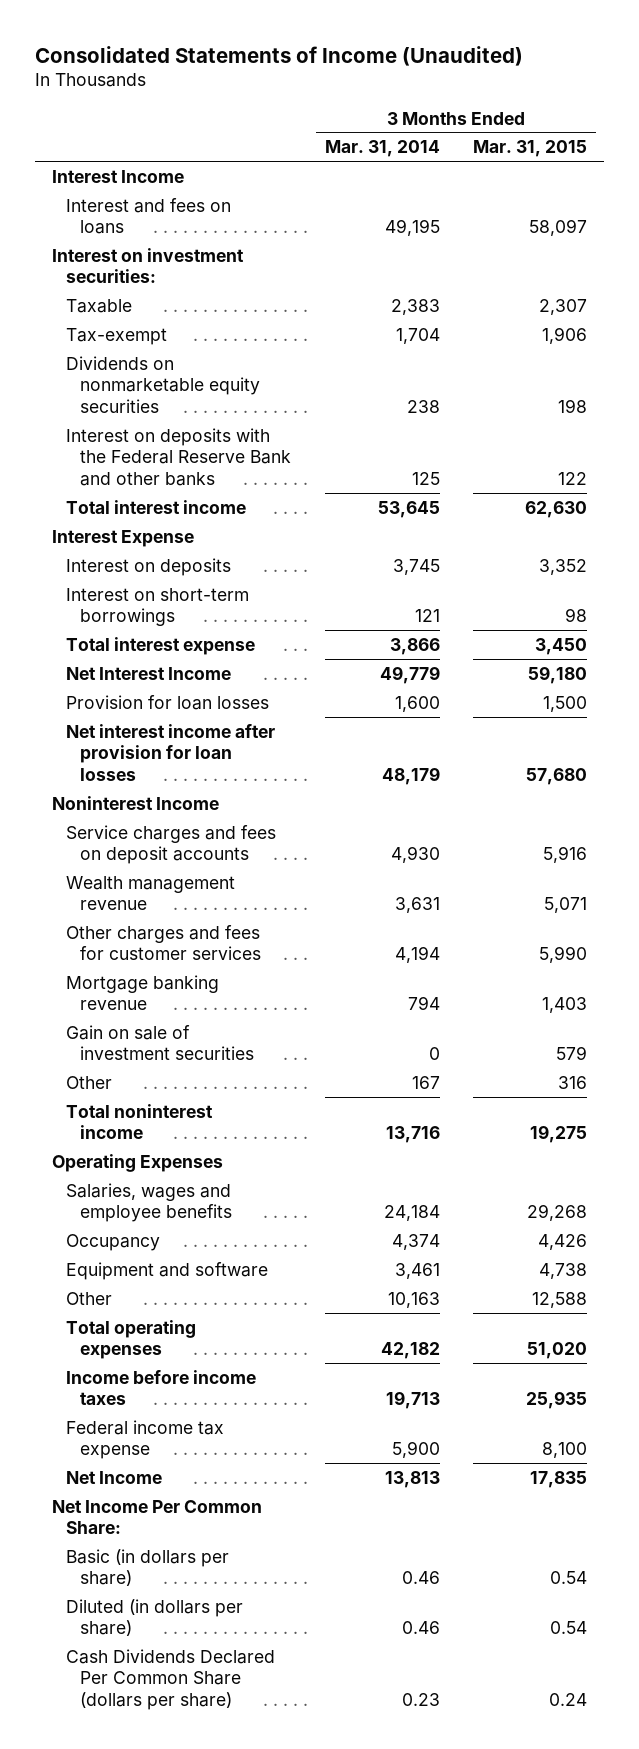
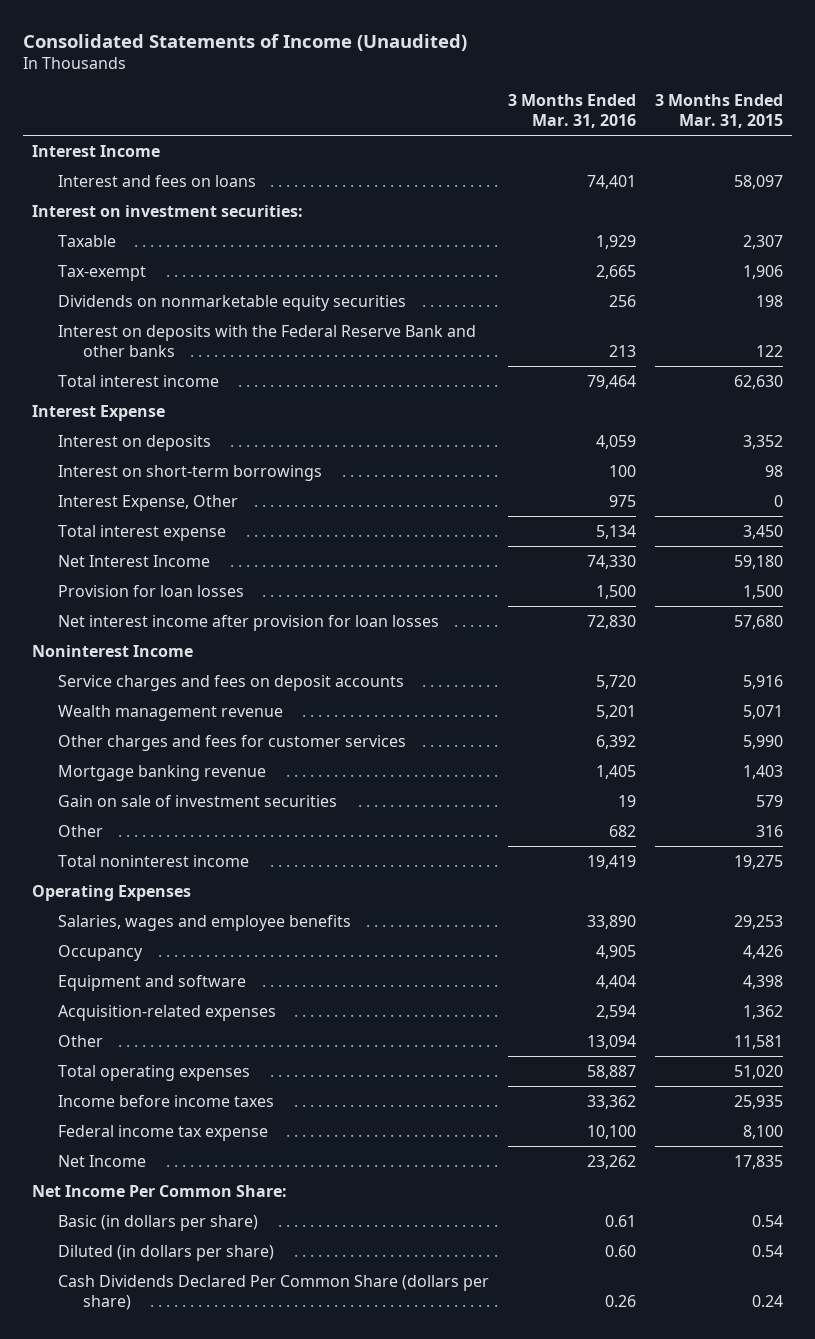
[324,140,440,158] Mar. 31, 2014 -> none
none -> [507,93,636,129] 3 Months Ended Mar. 31, 2016
none -> [57,494,238,511] Interest Expense, Other
[527,1204,588,1222] 29,268 -> [733,914,783,929] 29,253
[539,1262,588,1279] 4,738 -> [742,974,783,989] 4,398
none -> [57,1004,276,1021] Acquisition-related expenses
[532,1291,588,1308] 12,588 -> [733,1034,783,1049] 11,581

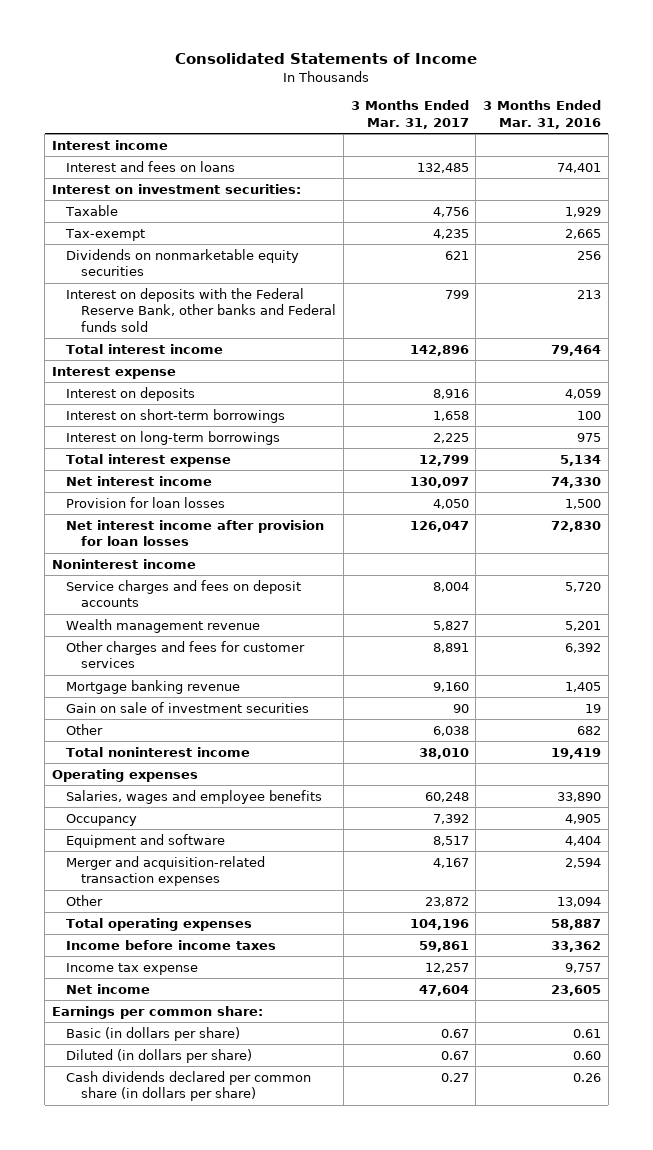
[22,33,467,51] Consolidated Statements of Income (Unaudited) -> [175,53,478,65] Consolidated Statements of Income
[654,93,783,129] 3 Months Ended Mar. 31, 2015 -> none
none -> [350,100,469,130] 3 Months Ended Mar. 31, 2017
[32,144,161,157] Interest Income -> [51,139,168,150] Interest income
[57,324,476,357] Interest on deposits with the Federal Reserve Bank and other banks -> [66,287,337,333] Interest on deposits with the Federal Reserve Bank, other banks and Federal funds sold
[32,404,166,421] Interest Expense -> [51,366,176,379] Interest expense
[57,494,238,511] Interest Expense, Other -> [66,430,281,445] Interest on long-term borrowings
[57,554,210,567] Net Interest Income -> [66,475,213,486] Net interest income
[32,644,194,657] Noninterest Income -> [51,558,196,569] Noninterest income
[32,884,192,901] Operating Expenses -> [51,768,198,782] Operating expenses
[57,1004,276,1021] Acquisition-related expenses -> [66,855,266,887] Merger and acquisition-related transaction expenses
[57,1124,268,1141] Federal income tax expense -> [66,962,199,975] Income tax expense
[586,1124,636,1139] 10,100 -> [565,962,602,973] 9,757
[57,1154,146,1167] Net Income -> [66,983,151,994] Net income
[586,1154,636,1169] 23,262 -> [551,984,602,996] 23,605
[32,1184,288,1197] Net Income Per Common Share: -> [51,1005,263,1019] Earnings per common share:
[57,1274,489,1310] Cash Dividends Declared Per Common Share (dollars per share) -> [66,1070,312,1102] Cash dividends declared per common share (in dollars per share)

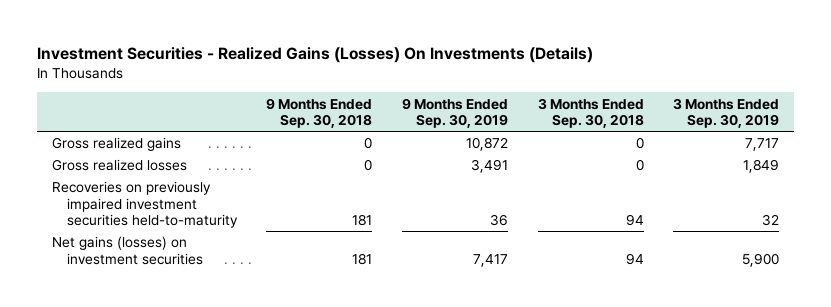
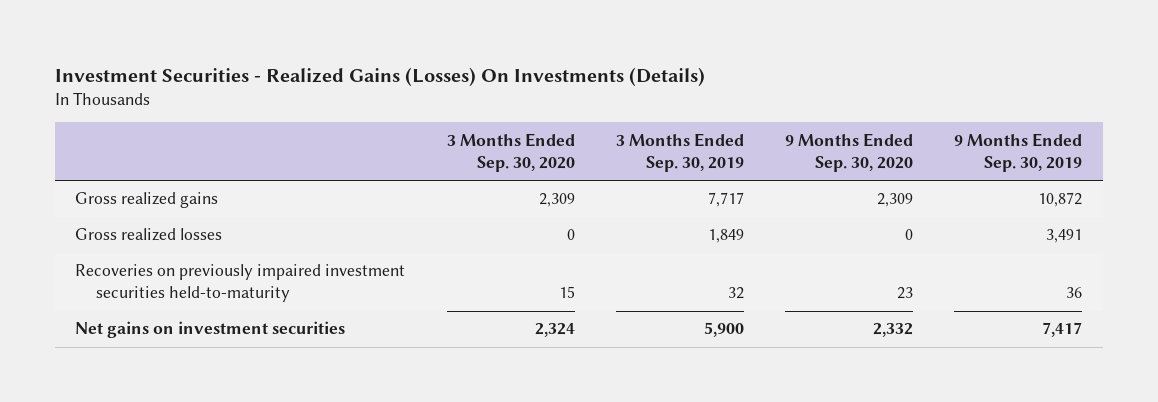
[266,97,373,129] 9 Months Ended Sep. 30, 2018 -> none
[537,97,644,129] 3 Months Ended Sep. 30, 2018 -> none
none -> [446,132,575,172] 3 Months Ended Sep. 30, 2020
none -> [785,132,914,172] 9 Months Ended Sep. 30, 2020
[52,236,203,265] Net gains (losses) on investment securities -> [75,321,346,339] Net gains on investment securities

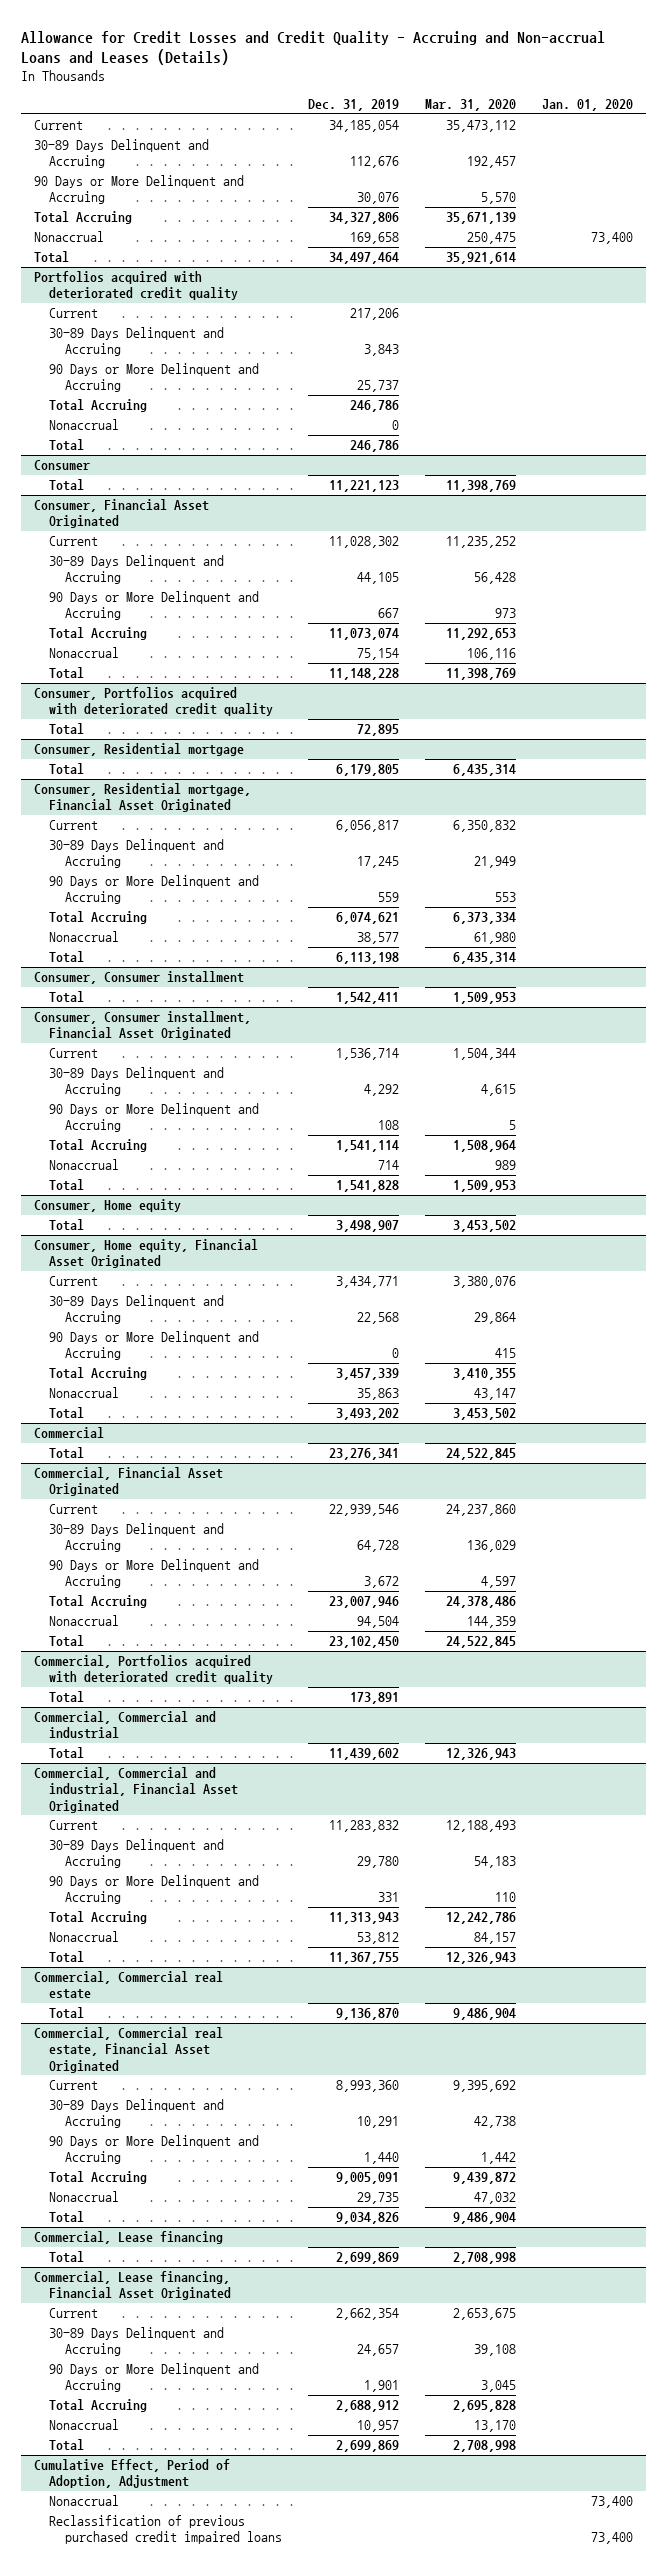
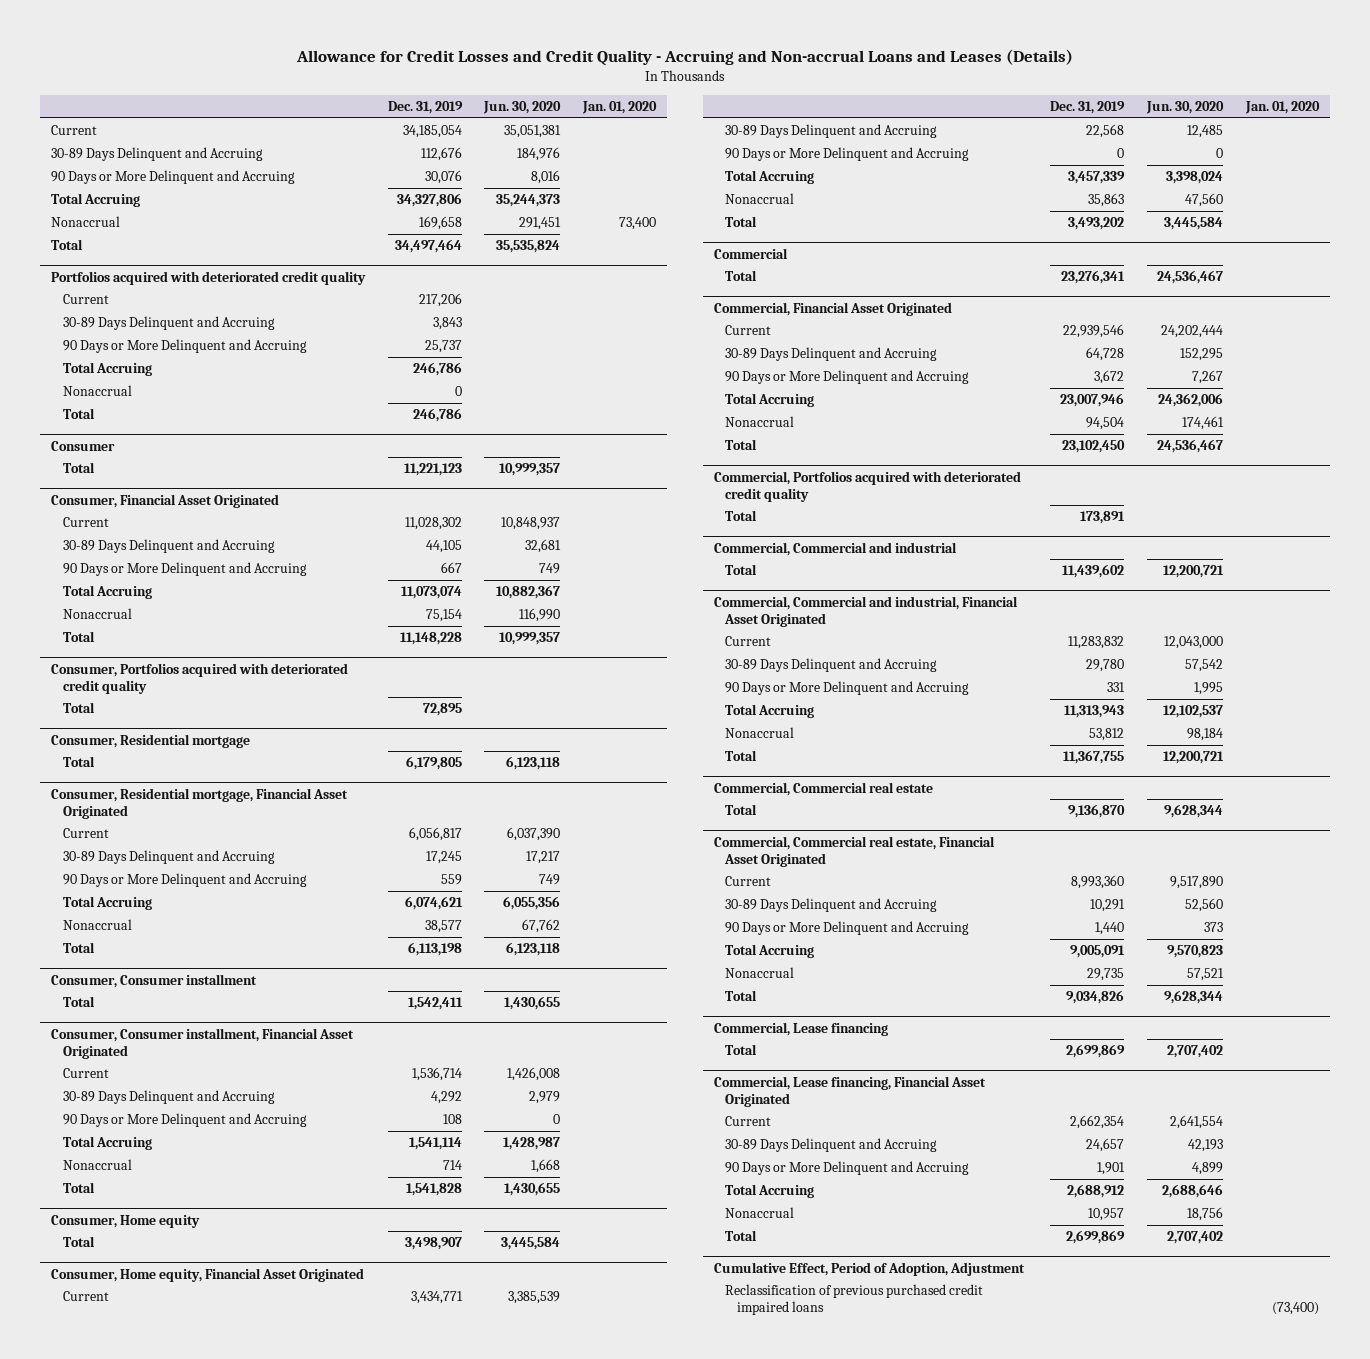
[424,98,516,111] Mar. 31, 2020 -> none
none -> [483,101,562,115] Jun. 30, 2020
[49,2495,120,2507] Nonaccrual -> none
[590,2532,633,2545] 73,400 -> [1271,1302,1319,1316] (73,400)

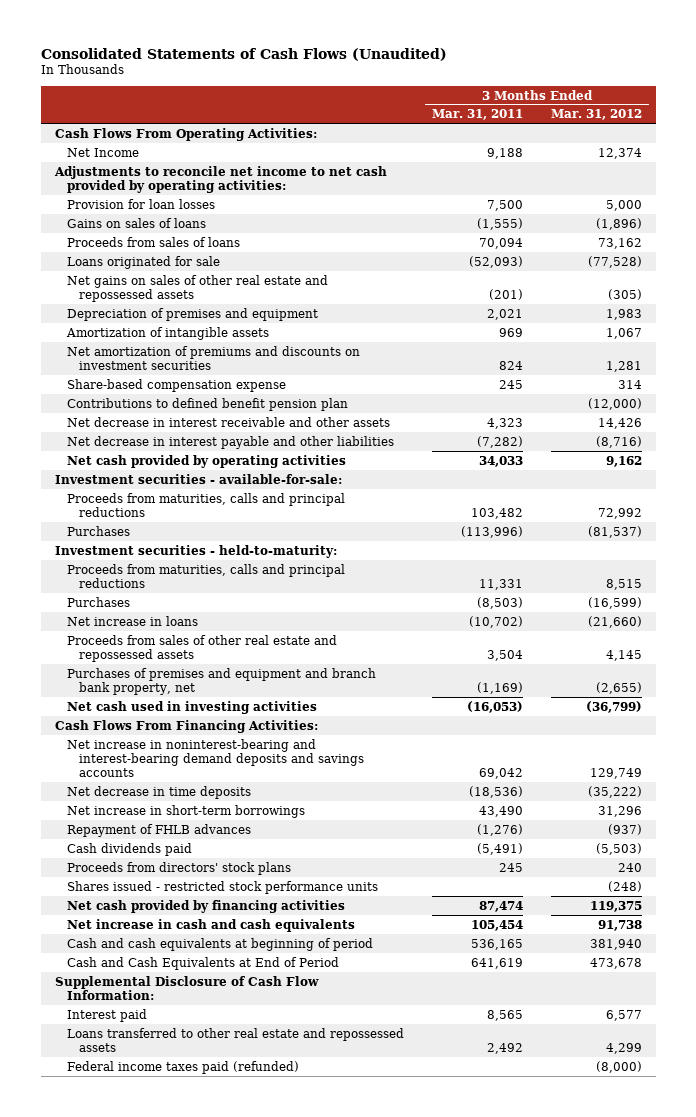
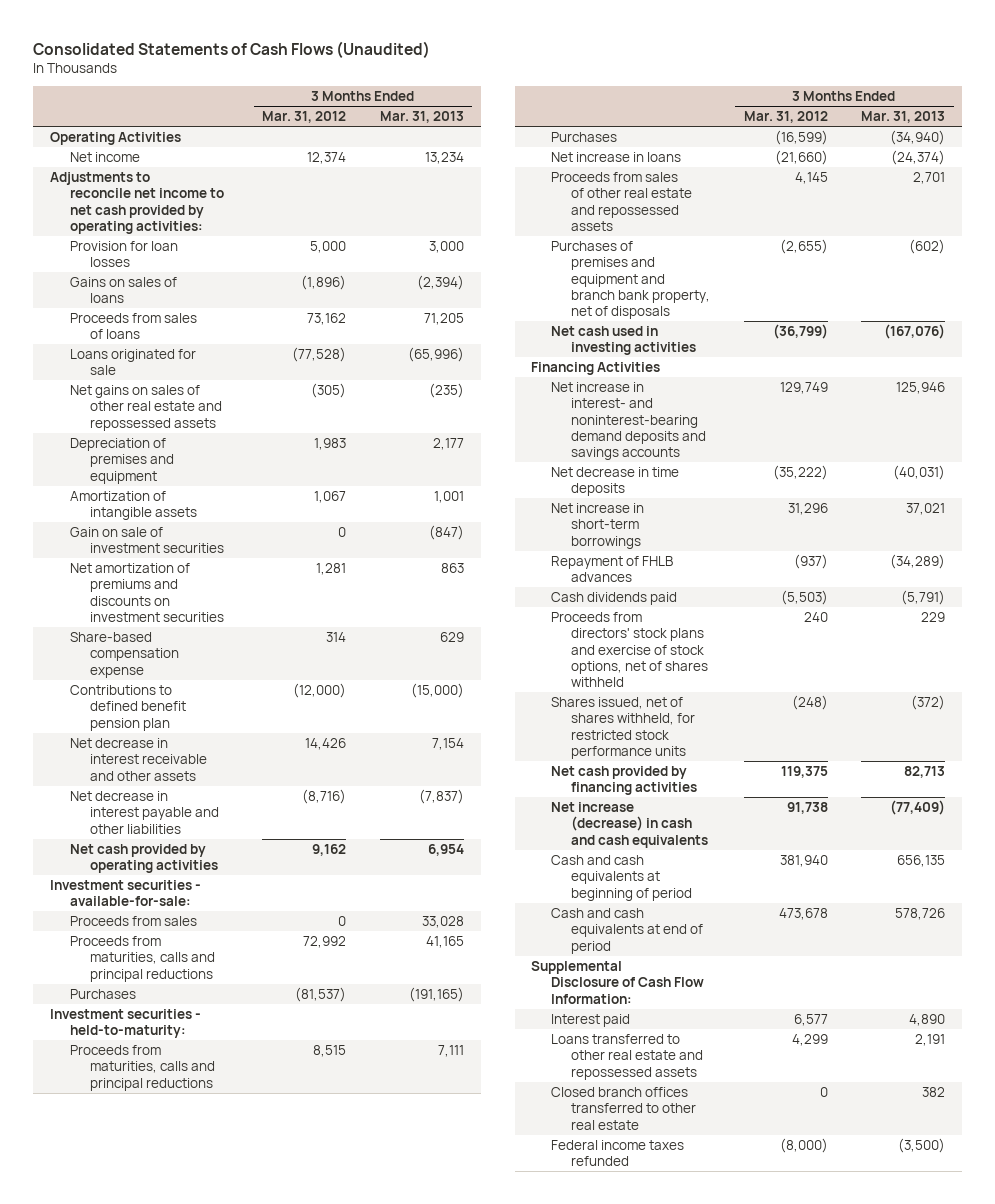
[431,109,523,121] Mar. 31, 2011 -> none
none -> [379,111,464,124] Mar. 31, 2013
[54,127,317,141] Cash Flows From Operating Activities: -> [50,131,182,145] Operating Activities
[66,147,139,157] Net Income -> [70,151,141,162] Net income
none -> [70,526,224,554] Gain on sale of investment securities
none -> [70,915,198,926] Proceeds from sales
[66,667,376,695] Purchases of premises and equipment and branch bank property, net -> [551,240,711,320] Purchases of premises and equipment and branch bank property, net of disposals
[54,719,318,733] Cash Flows From Financing Activities: -> [531,361,661,375] Financing Activities
[66,738,364,777] Net increase in noninterest-bearing and interest-bearing demand deposits and savings accounts -> [551,381,707,461] Net increase in interest- and noninterest-bearing demand deposits and savings accounts
[66,861,291,875] Proceeds from directors' stock plans -> [551,611,709,688] Proceeds from directors' stock plans and exercise of stock options, net of shares withheld
[66,880,378,894] Shares issued - restricted stock performance units -> [551,696,696,759] Shares issued, net of shares withheld, for restricted stock performance units
[66,918,355,932] Net increase in cash and cash equivalents -> [551,801,709,848] Net increase (decrease) in cash and cash equivalents
[66,956,339,970] Cash and Cash Equivalents at End of Period -> [551,907,704,954] Cash and cash equivalents at end of period
none -> [551,1086,697,1130] Closed branch offices transferred to other real estate
[66,1060,299,1074] Federal income taxes paid (refunded) -> [551,1139,685,1167] Federal income taxes refunded

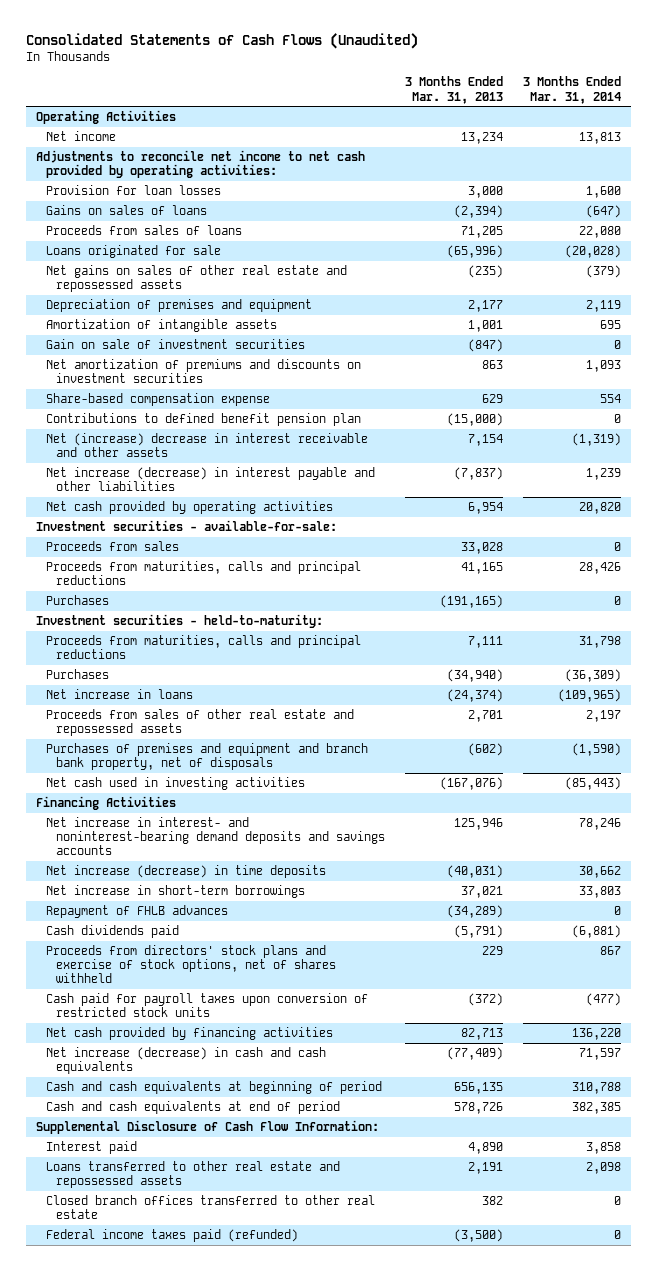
[262,111,347,124] Mar. 31, 2012 -> none
none -> [523,76,622,104] 3 Months Ended Mar. 31, 2014
[70,737,207,781] Net decrease in interest receivable and other assets -> [46,432,369,458] Net (increase) decrease in interest receivable and other assets
[70,790,219,834] Net decrease in interest payable and other liabilities -> [46,466,376,492] Net increase (decrease) in interest payable and other liabilities
[551,466,680,497] Net decrease in time deposits -> [46,864,327,878] Net increase (decrease) in time deposits
[551,696,696,759] Shares issued, net of shares withheld, for restricted stock performance units -> [46,992,369,1018] Cash paid for payroll taxes upon conversion of restricted stock units
[551,1139,685,1167] Federal income taxes refunded -> [46,1228,299,1242] Federal income taxes paid (refunded)

